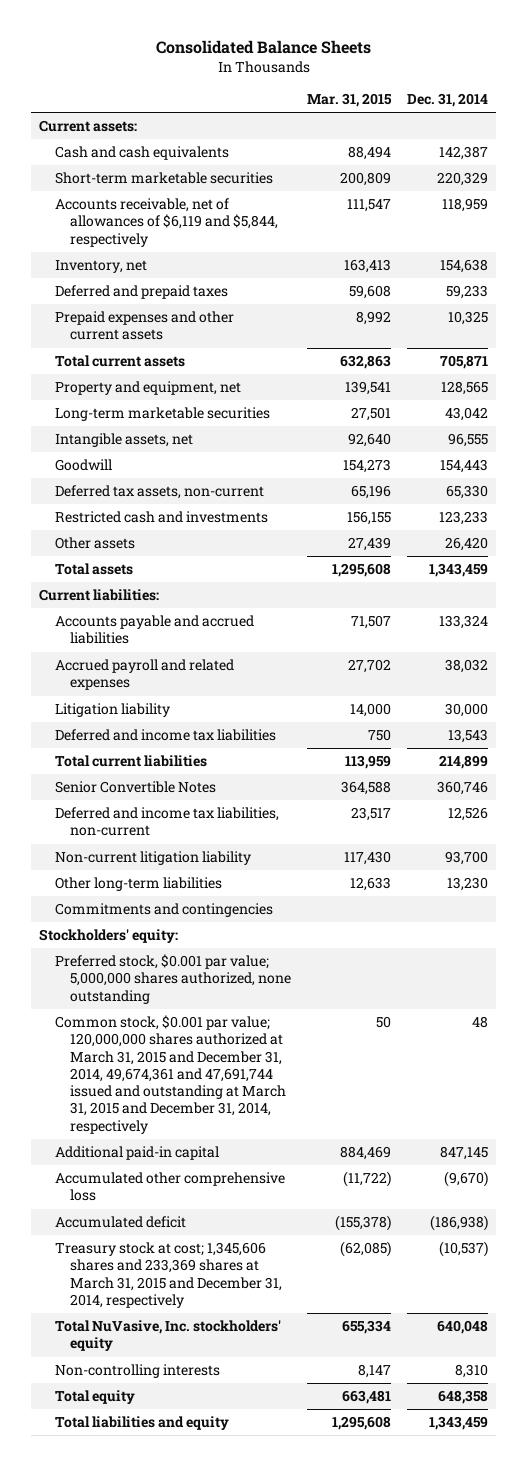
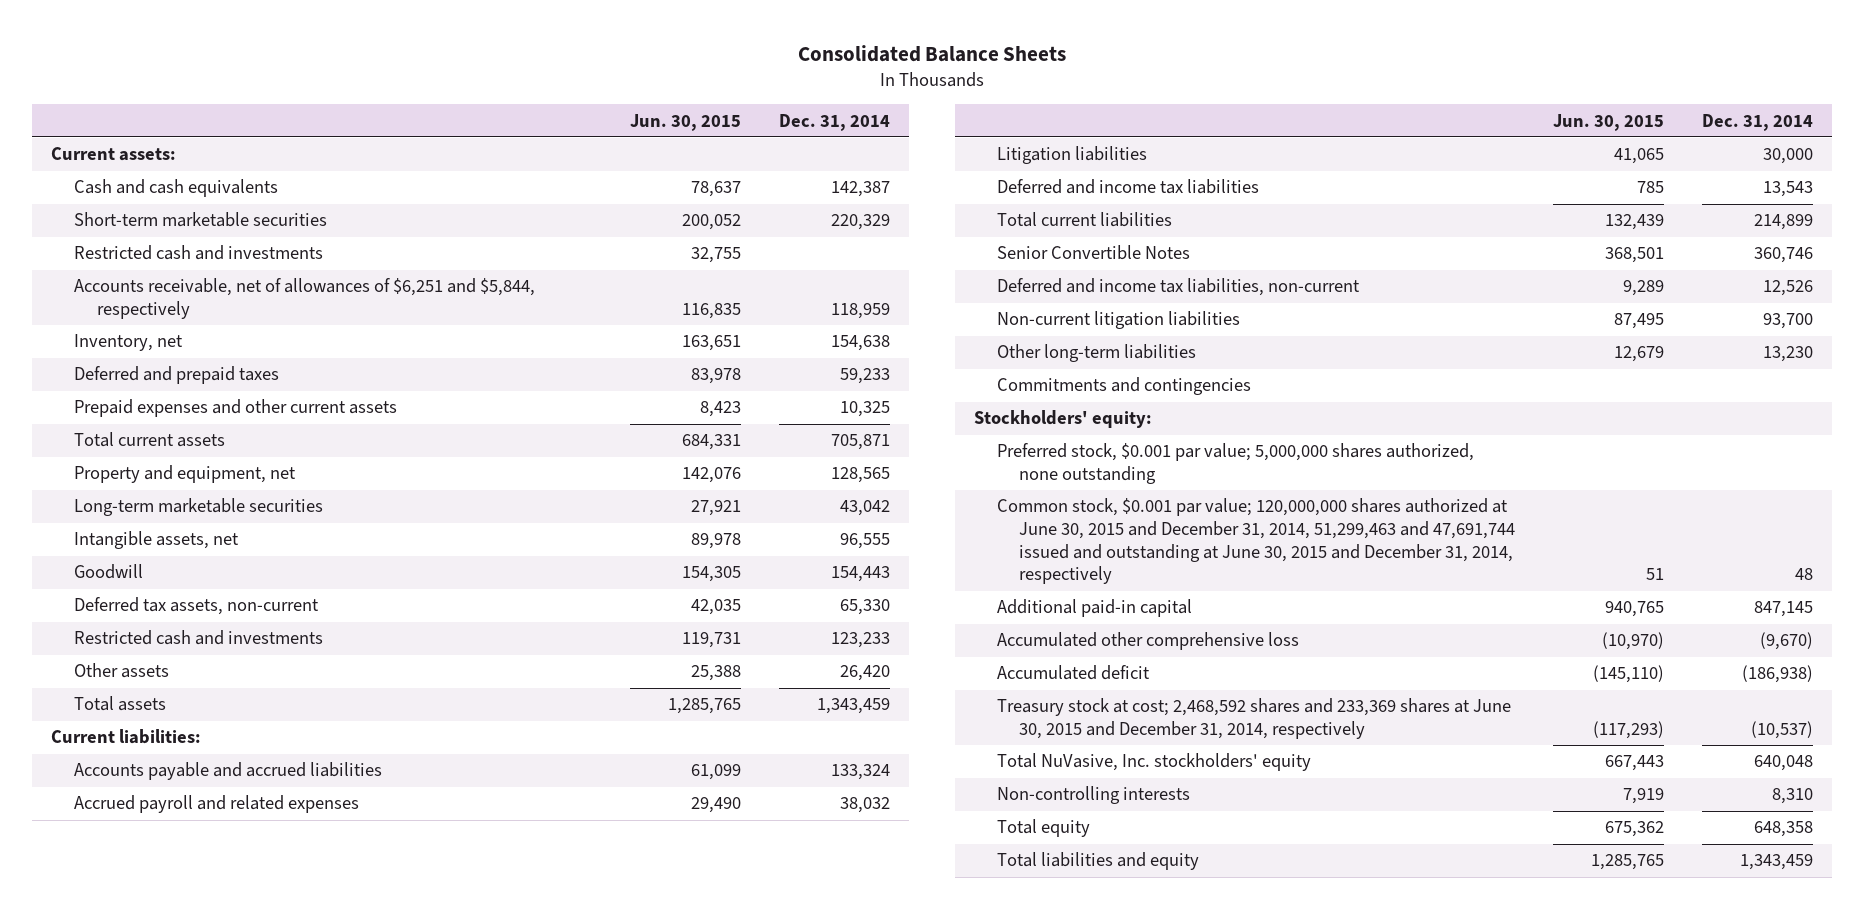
[306,92,392,107] Mar. 31, 2015 -> none
none -> [630,113,742,131] Jun. 30, 2015
none -> [73,245,323,261] Restricted cash and investments
[54,198,279,247] Accounts receivable, net of allowances of $6,119 and $5,844, respectively -> [73,278,535,320] Accounts receivable, net of allowances of $6,251 and $5,844, respectively
[54,703,170,718] Litigation liability -> [996,146,1147,165] Litigation liabilities
[54,851,251,866] Non-current litigation liability -> [996,311,1240,330] Non-current litigation liabilities
[54,1015,287,1134] Common stock, $0.001 par value; 120,000,000 shares authorized at March 31, 2015 and December 31, 2014, 49,674,361 and 47,691,744 issued and outstanding at March 31, 2015 and December 31, 2014, respectively -> [996,498,1516,585] Common stock, $0.001 par value; 120,000,000 shares authorized at June 30, 2015 and December 31, 2014, 51,299,463 and 47,691,744 issued and outstanding at June 30, 2015 and December 31, 2014, respectively
[54,1242,283,1308] Treasury stock at cost; 1,345,606 shares and 233,369 shares at March 31, 2015 and December 31, 2014, respectively -> [996,698,1511,740] Treasury stock at cost; 2,468,592 shares and 233,369 shares at June 30, 2015 and December 31, 2014, respectively

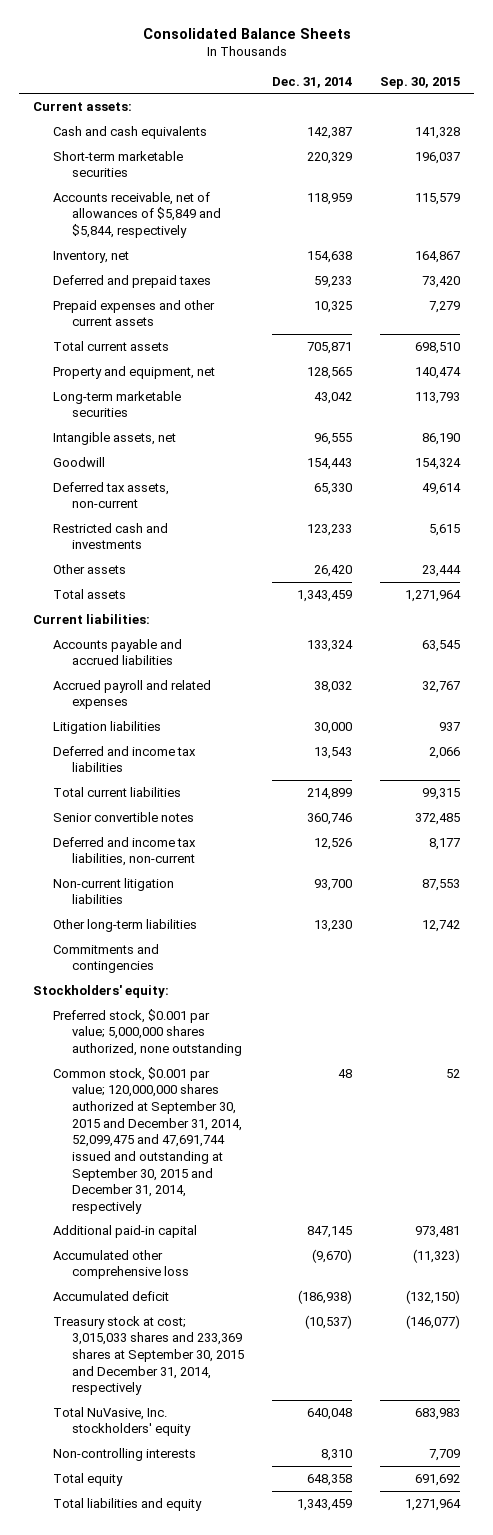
[630,113,742,131] Jun. 30, 2015 -> none
none -> [380,76,461,89] Sep. 30, 2015
[73,245,323,261] Restricted cash and investments -> none
[73,278,535,320] Accounts receivable, net of allowances of $6,251 and $5,844, respectively -> [52,191,222,239] Accounts receivable, net of allowances of $5,849 and $5,844, respectively
[996,245,1190,261] Senior Convertible Notes -> [52,811,194,822] Senior convertible notes
[996,498,1516,585] Common stock, $0.001 par value; 120,000,000 shares authorized at June 30, 2015 and December 31, 2014, 51,299,463 and 47,691,744 issued and outstanding at June 30, 2015 and December 31, 2014, respectively -> [52,1066,243,1214] Common stock, $0.001 par value; 120,000,000 shares authorized at September 30, 2015 and December 31, 2014, 52,099,475 and 47,691,744 issued and outstanding at September 30, 2015 and December 31, 2014, respectively
[996,698,1511,740] Treasury stock at cost; 2,468,592 shares and 233,369 shares at June 30, 2015 and December 31, 2014, respectively -> [52,1315,245,1396] Treasury stock at cost; 3,015,033 shares and 233,369 shares at September 30, 2015 and December 31, 2014, respectively

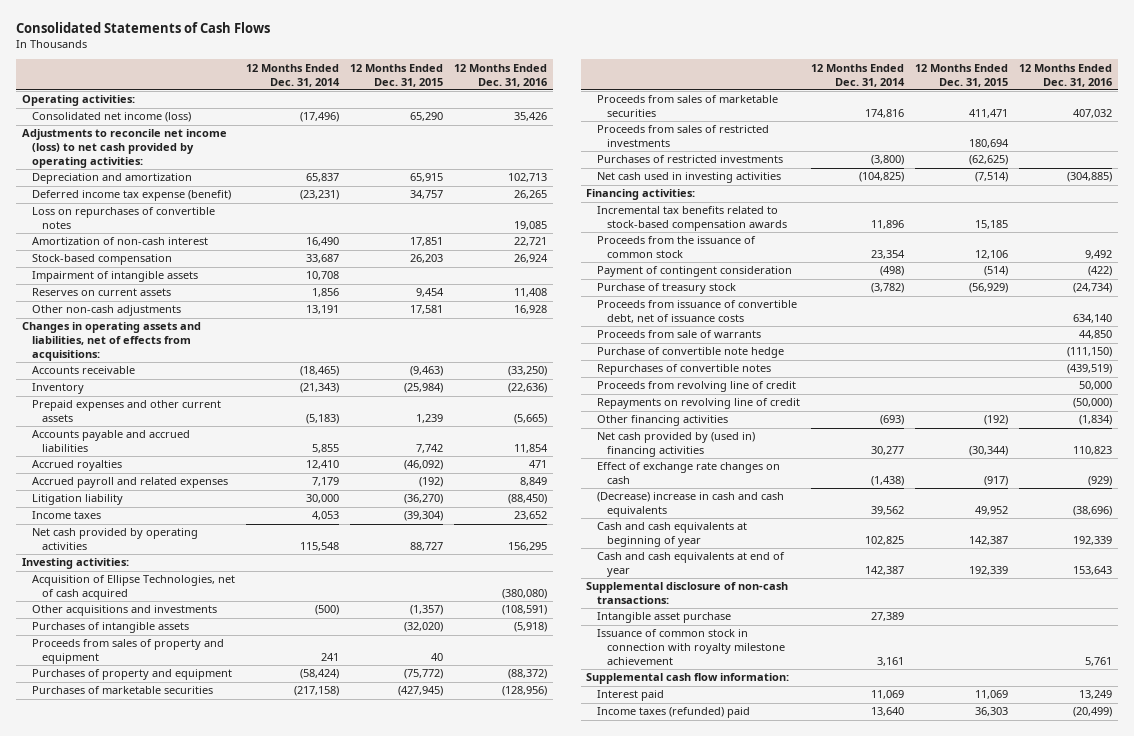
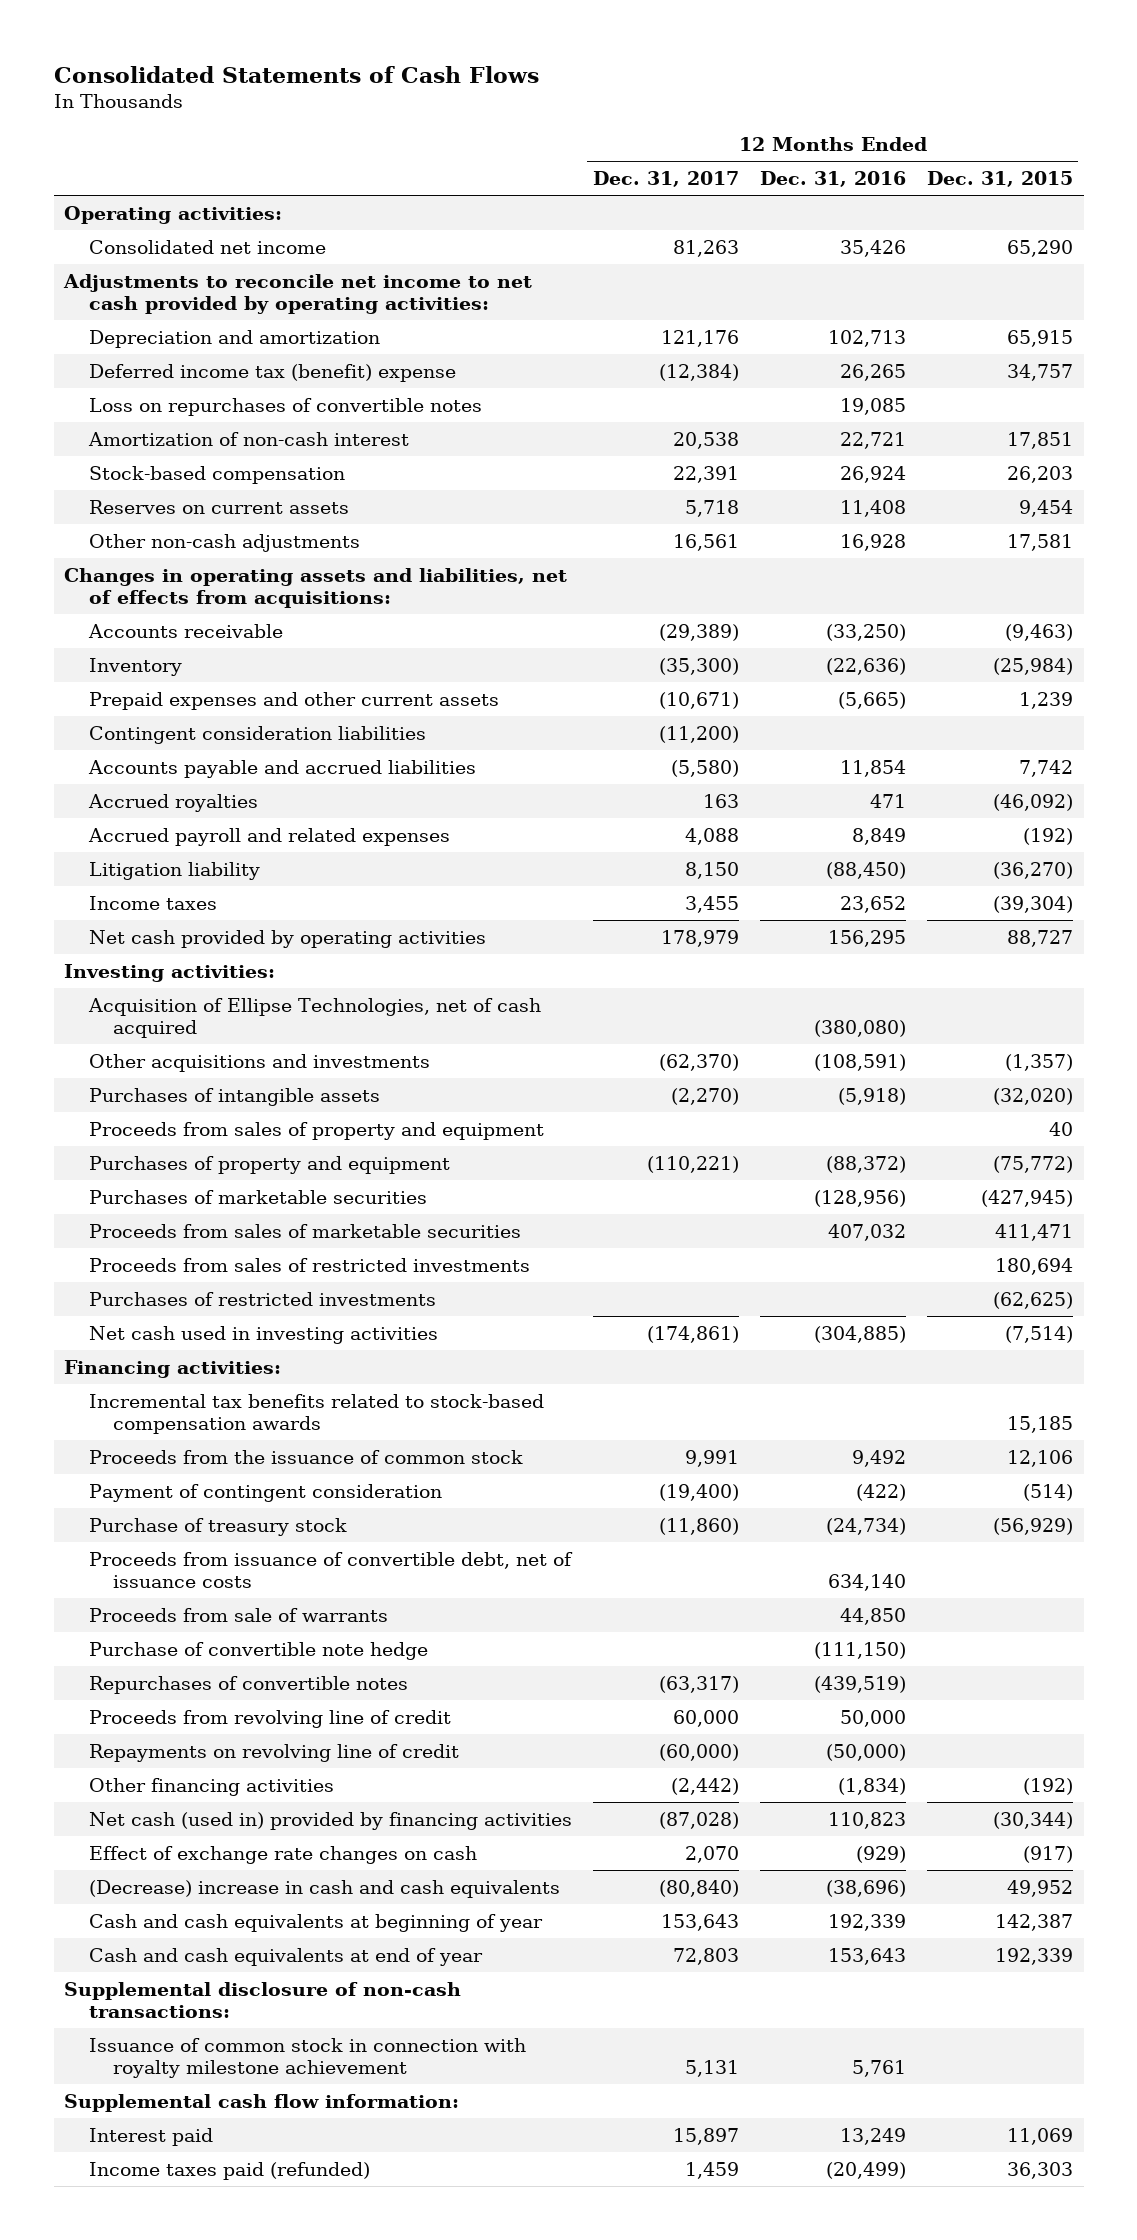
[245,63,340,87] 12 Months Ended Dec. 31, 2014 -> none
none -> [592,171,739,188] Dec. 31, 2017
[31,112,191,123] Consolidated net income (loss) -> [88,240,326,255] Consolidated net income
[21,129,227,169] Adjustments to reconcile net income (loss) to net cash provided by operating activities: -> [63,274,533,314] Adjustments to reconcile net income to net cash provided by operating activities:
[31,190,231,202] Deferred income tax expense (benefit) -> [88,364,456,383] Deferred income tax (benefit) expense
[31,271,198,283] Impairment of intangible assets -> none
none -> [88,726,426,745] Contingent consideration liabilities
[596,432,755,458] Net cash provided by (used in) financing activities -> [88,1812,572,1831] Net cash (used in) provided by financing activities
[596,612,731,624] Intangible asset purchase -> none
[596,707,750,719] Income taxes (refunded) paid -> [88,2162,370,2181] Income taxes paid (refunded)

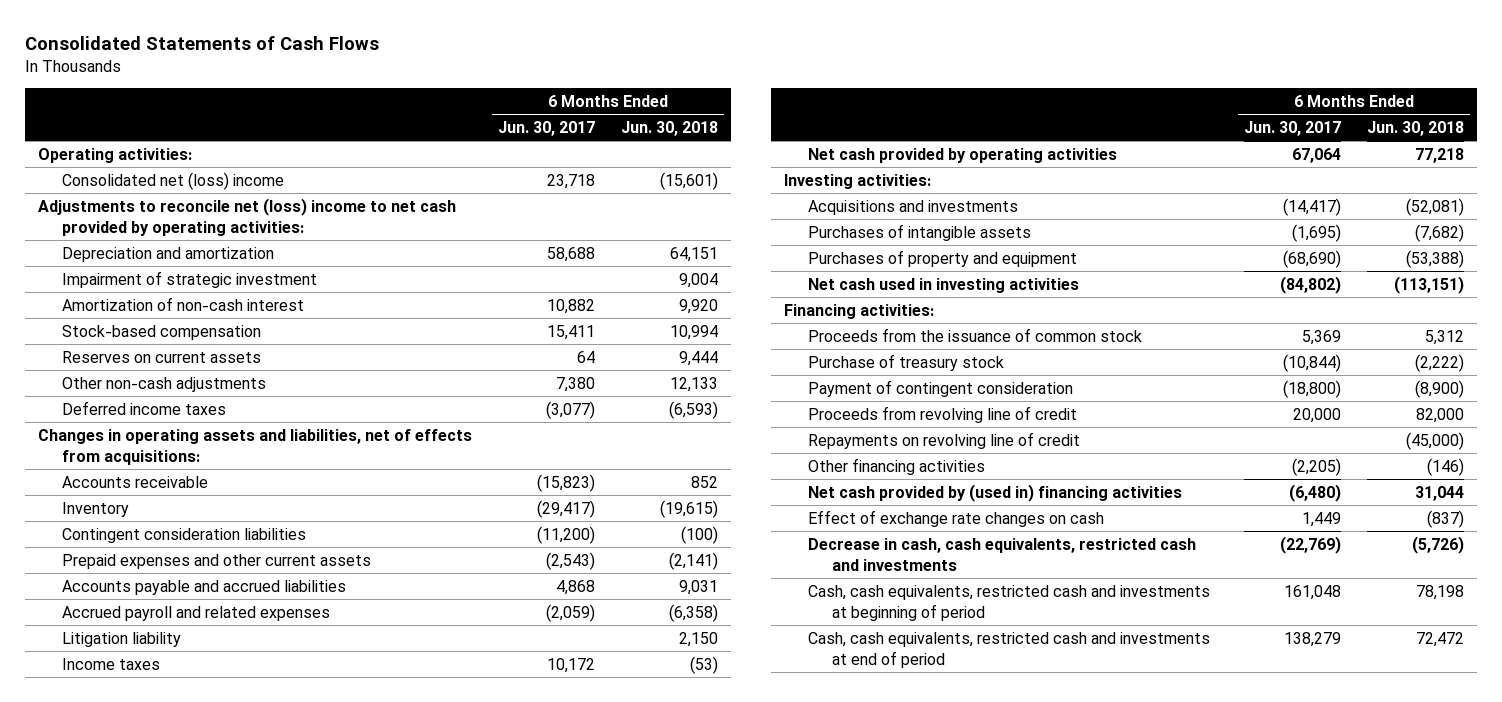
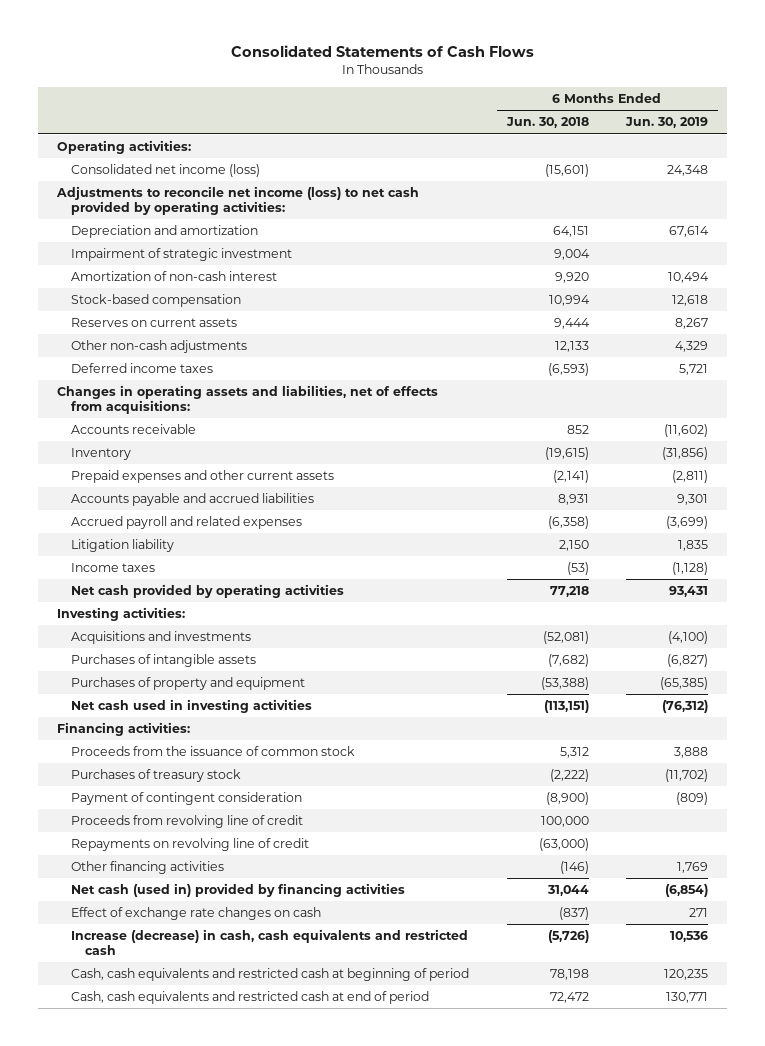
[498,120,596,136] Jun. 30, 2017 -> none
none -> [625,117,709,129] Jun. 30, 2019
[62,171,285,190] Consolidated net (loss) income -> [70,164,260,178] Consolidated net income (loss)
[38,197,457,236] Adjustments to reconcile net (loss) income to net cash provided by operating activities: -> [55,186,419,215] Adjustments to reconcile net income (loss) to net cash provided by operating activities:
[62,527,307,543] Contingent consideration liabilities -> none
[678,579,718,595] 9,031 -> [557,494,589,506] 8,931
[808,353,1005,371] Purchase of treasury stock -> [70,769,241,783] Purchases of treasury stock
[1415,407,1464,423] 82,000 -> [540,816,589,828] 100,000
[1405,431,1464,450] (45,000) -> [538,838,589,852] (63,000)
[808,483,1183,502] Net cash provided by (used in) financing activities -> [70,883,405,898] Net cash (used in) provided by financing activities
[808,537,1197,571] Decrease in cash, cash equivalents, restricted cash and investments -> [70,929,468,955] Increase (decrease) in cash, cash equivalents and restricted cash
[808,584,1211,621] Cash, cash equivalents, restricted cash and investments at beginning of period -> [70,968,469,982] Cash, cash equivalents and restricted cash at beginning of period
[808,631,1211,668] Cash, cash equivalents, restricted cash and investments at end of period -> [70,991,429,1005] Cash, cash equivalents and restricted cash at end of period

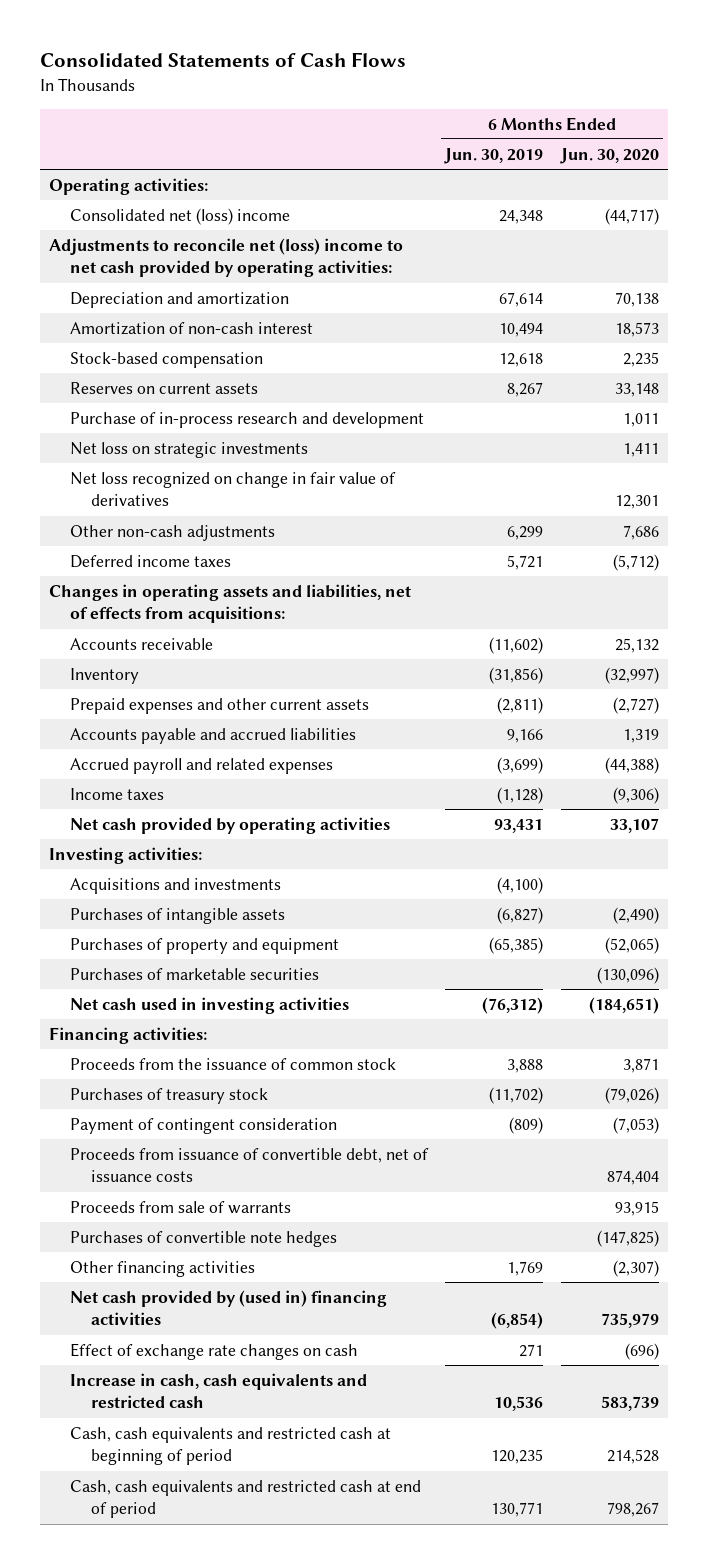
[505,117,589,129] Jun. 30, 2018 -> none
none -> [559,147,659,164] Jun. 30, 2020
[70,164,260,178] Consolidated net income (loss) -> [69,207,290,225] Consolidated net (loss) income
[55,186,419,215] Adjustments to reconcile net income (loss) to net cash provided by operating activities: -> [48,237,403,278] Adjustments to reconcile net (loss) income to net cash provided by operating activities:
[70,248,292,262] Impairment of strategic investment -> none
none -> [69,411,424,428] Purchase of in-process research and development
none -> [69,441,308,458] Net loss on strategic investments
none -> [69,471,396,507] Net loss recognized on change in fair value of derivatives
[675,341,709,353] 4,329 -> [507,525,544,540] 6,299
[677,494,709,506] 9,301 -> [507,728,544,743] 9,166
[70,539,174,553] Litigation liability -> none
none -> [69,967,319,980] Purchases of marketable securities
[70,815,303,829] Proceeds from revolving line of credit -> none
[70,838,309,852] Repayments on revolving line of credit -> none
none -> [69,1147,429,1183] Proceeds from issuance of convertible debt, net of issuance costs
none -> [69,1200,291,1214] Proceeds from sale of warrants
none -> [69,1230,337,1247] Purchases of convertible note hedges
[70,883,405,898] Net cash (used in) provided by financing activities -> [69,1289,387,1326] Net cash provided by (used in) financing activities
[70,929,468,955] Increase (decrease) in cash, cash equivalents and restricted cash -> [69,1372,367,1409] Increase in cash, cash equivalents and restricted cash

